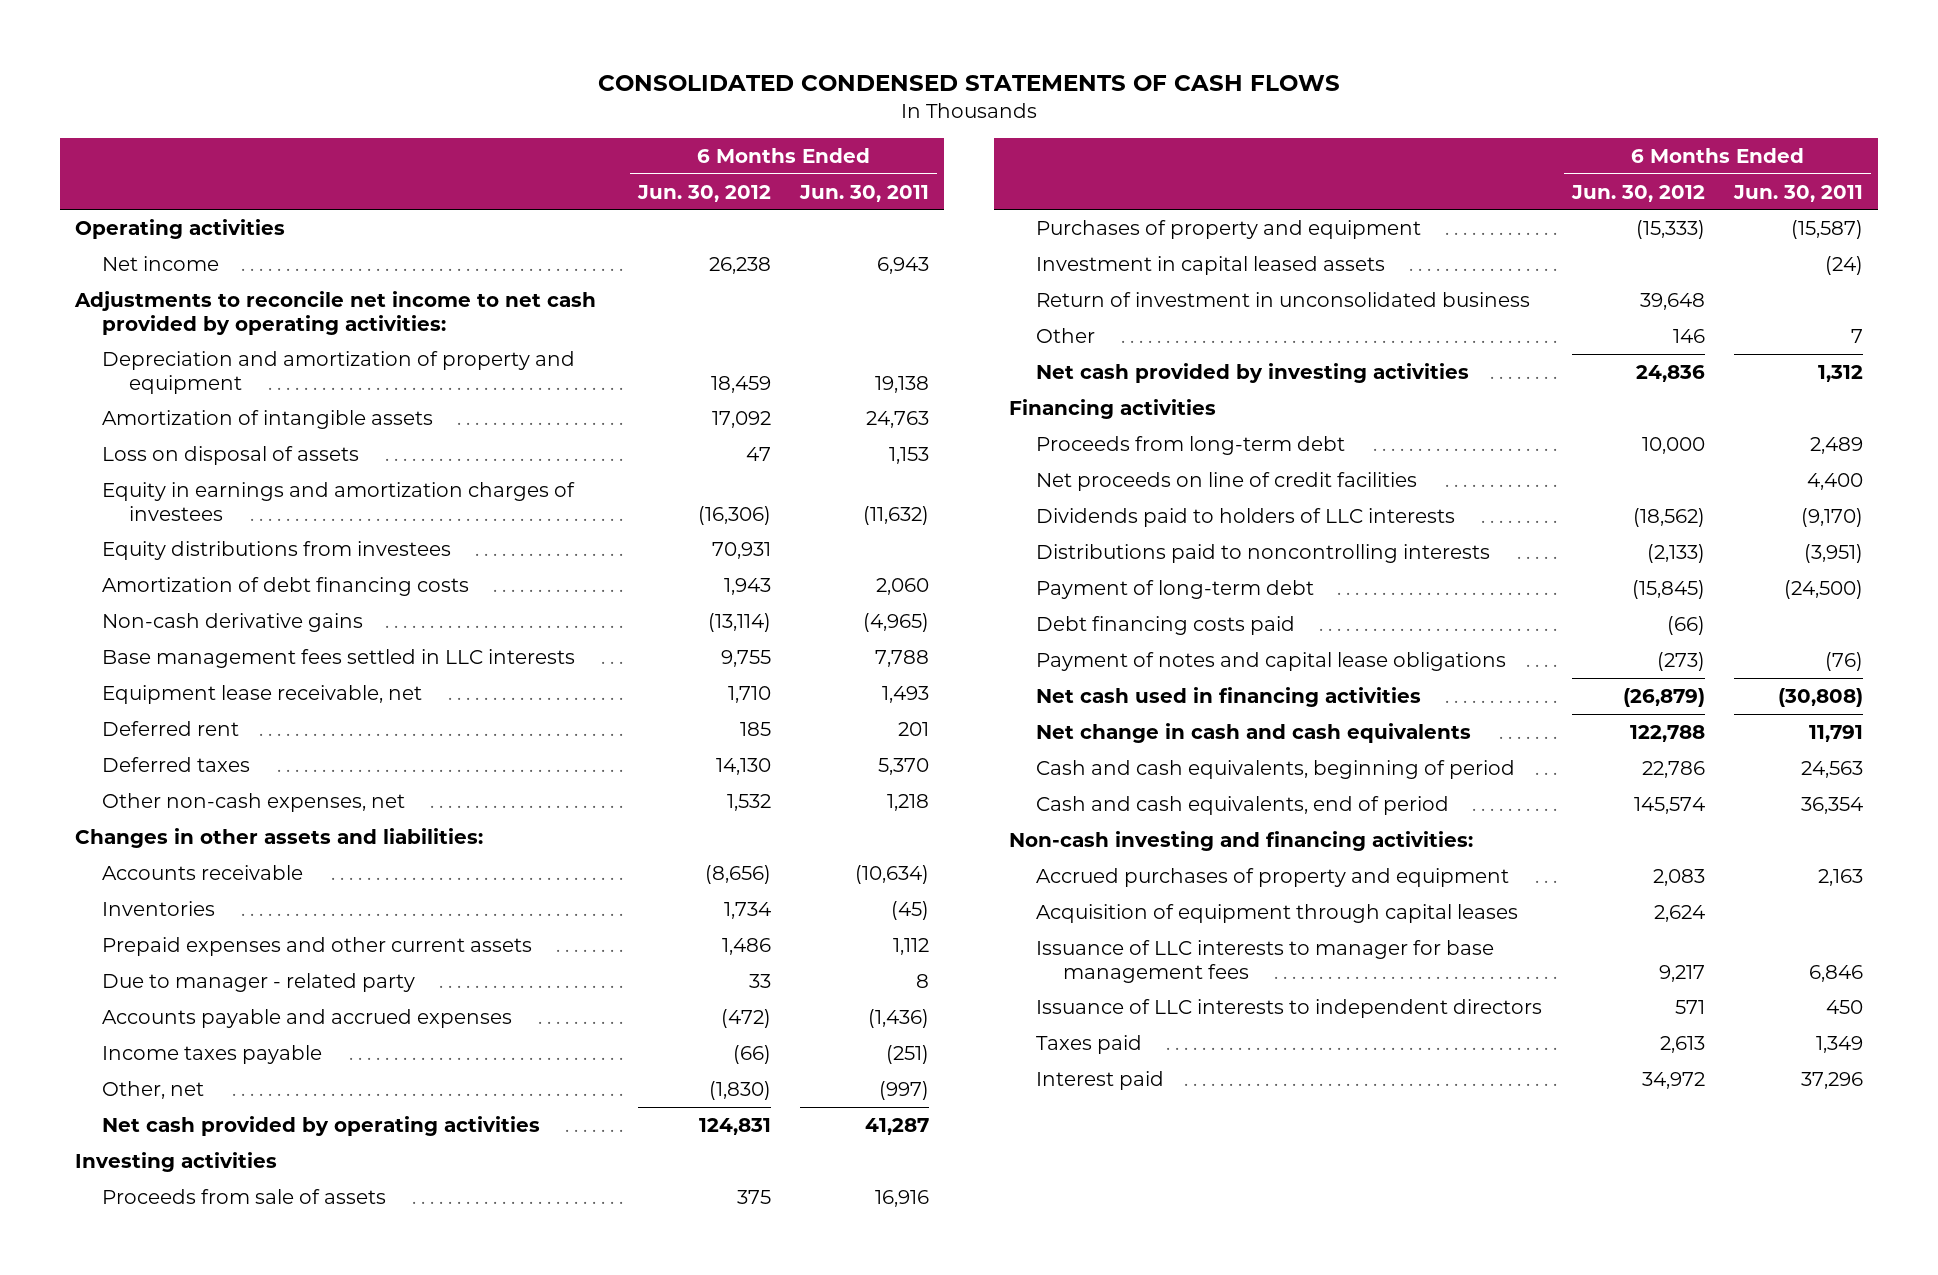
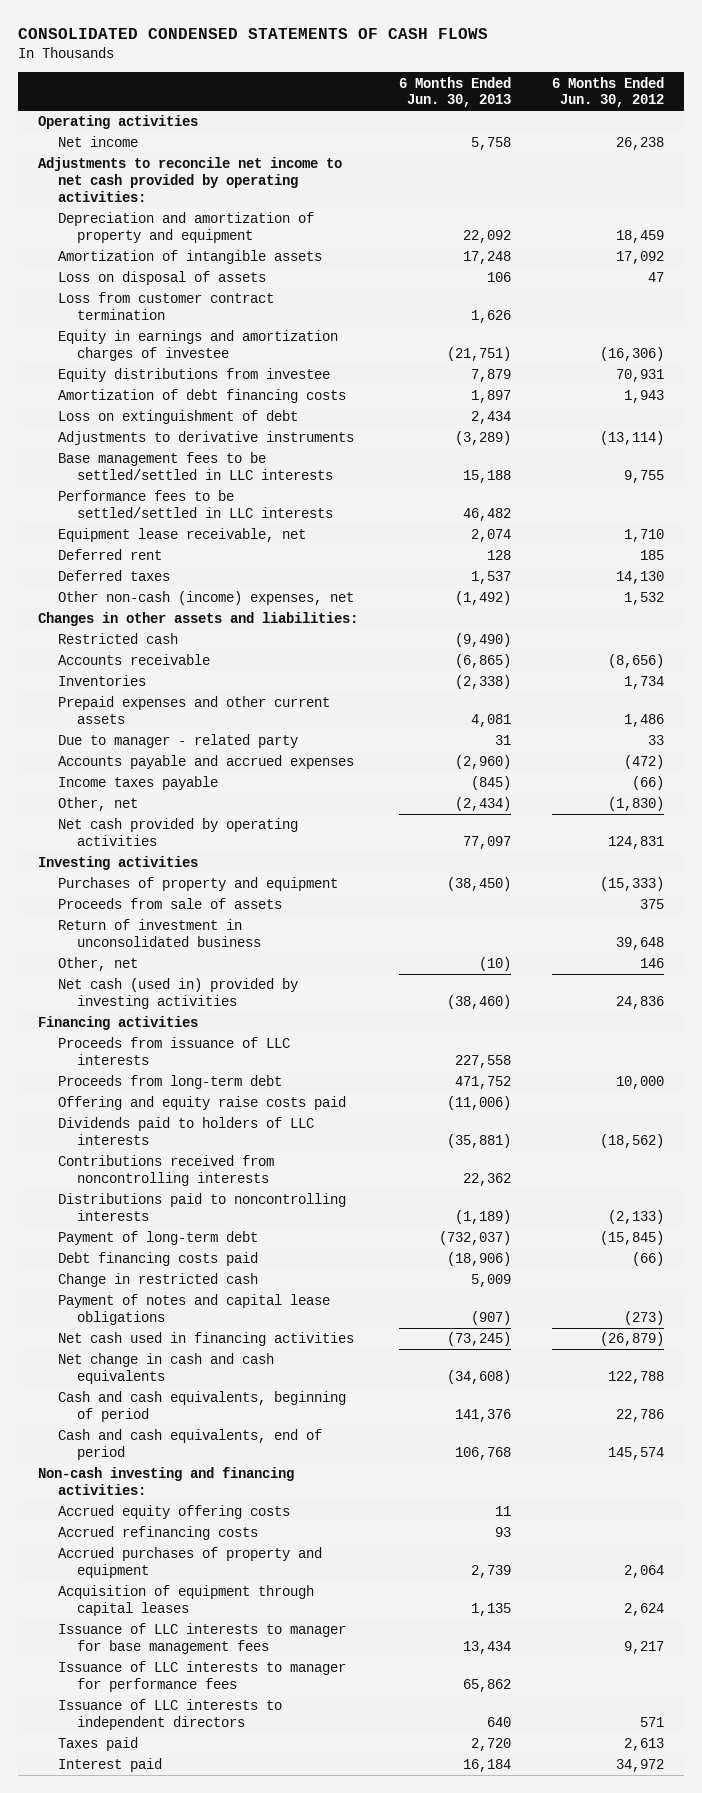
[799,184,930,202] Jun. 30, 2011 -> none
none -> [399,76,512,108] 6 Months Ended Jun. 30, 2013
none -> [57,292,274,320] Loss from customer contract termination
[102,481,576,521] Equity in earnings and amortization charges of investees -> [57,330,338,361] Equity in earnings and amortization charges of investee
[102,540,452,560] Equity distributions from investees -> [57,368,330,383] Equity distributions from investee
none -> [57,410,298,425] Loss on extinguishment of debt
[102,612,364,632] Non-cash derivative gains -> [57,431,354,446] Adjustments to derivative instruments
[102,648,576,668] Base management fees settled in LLC interests -> [57,452,334,480] Base management fees to be settled/settled in LLC interests
none -> [57,490,334,518] Performance fees to be settled/settled in LLC interests
[102,792,406,812] Other non-cash expenses, net -> [57,591,354,606] Other non-cash (income) expenses, net
none -> [57,633,178,645] Restricted cash
[1036,255,1386,275] Investment in capital leased assets -> none
[102,1188,387,1204] Proceeds from sale of assets -> [57,898,282,910] Proceeds from sale of assets
[1036,327,1096,343] Other -> [57,957,138,972] Other, net
[1036,362,1470,383] Net cash provided by investing activities -> [57,978,298,1009] Net cash (used in) provided by investing activities
none -> [57,1037,290,1065] Proceeds from issuance of LLC interests
[1036,471,1418,491] Net proceeds on line of credit facilities -> none
none -> [57,1096,346,1111] Offering and equity raise costs paid
none -> [57,1155,274,1186] Contributions received from noncontrolling interests
none -> [57,1273,258,1288] Change in restricted cash
none -> [57,1505,290,1520] Accrued equity offering costs
none -> [57,1526,258,1541] Accrued refinancing costs
[1652,868,1705,886] 2,083 -> [623,1564,664,1578] 2,064
none -> [57,1661,346,1692] Issuance of LLC interests to manager for performance fees

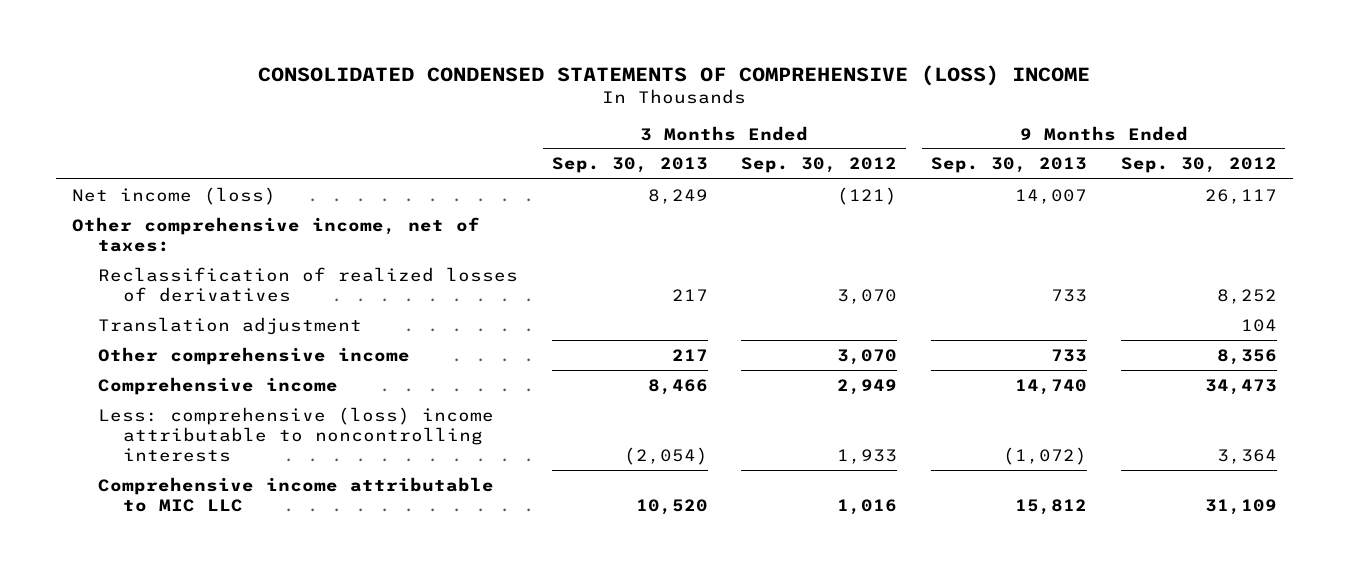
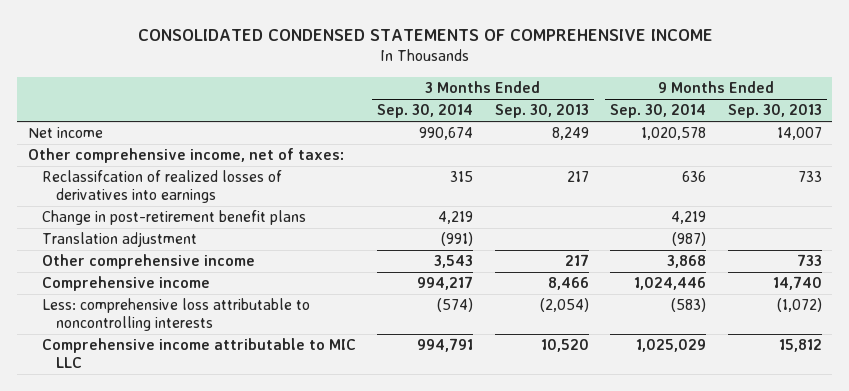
[258,64,1091,86] CONSOLIDATED CONDENSED STATEMENTS OF COMPREHENSIVE (LOSS) INCOME -> [137,28,713,41] CONSOLIDATED CONDENSED STATEMENTS OF COMPREHENSIVE INCOME
[741,157,898,174] Sep. 30, 2012 -> none
[1120,157,1277,174] Sep. 30, 2012 -> none
none -> [377,104,474,119] Sep. 30, 2014
none -> [610,104,707,119] Sep. 30, 2014
[72,186,277,205] Net income (loss) -> [27,127,103,139] Net income
[97,266,518,302] Reclassification of realized losses of derivatives -> [41,170,282,204] Reclassifcation of realized losses of derivatives into earnings
none -> [41,210,306,226] Change in post-retirement benefit plans
[97,406,494,463] Less: comprehensive (loss) income attributable to noncontrolling interests -> [41,298,310,332] Less: comprehensive loss attributable to noncontrolling interests

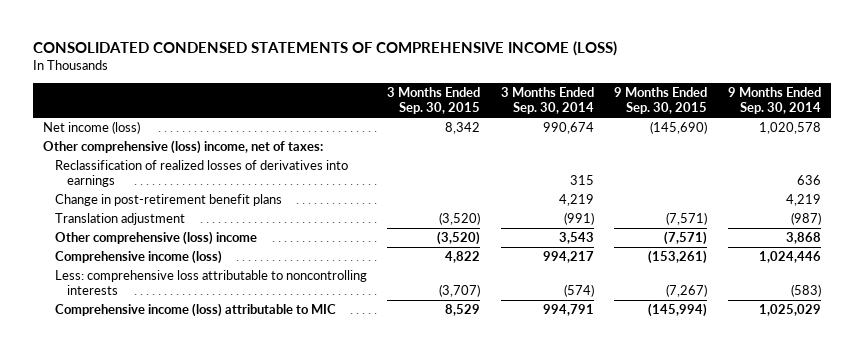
[137,28,713,41] CONSOLIDATED CONDENSED STATEMENTS OF COMPREHENSIVE INCOME -> [32,40,617,56] CONSOLIDATED CONDENSED STATEMENTS OF COMPREHENSIVE INCOME (LOSS)
[494,104,589,119] Sep. 30, 2013 -> none
[727,104,822,119] Sep. 30, 2013 -> none
none -> [387,87,481,115] 3 Months Ended Sep. 30, 2015
none -> [614,87,708,115] 9 Months Ended Sep. 30, 2015
[27,127,103,139] Net income -> [42,121,140,135] Net income (loss)
[27,148,344,164] Other comprehensive income, net of taxes: -> [42,140,323,155] Other comprehensive (loss) income, net of taxes:
[41,170,282,204] Reclassifcation of realized losses of derivatives into earnings -> [55,160,349,188] Reclassification of realized losses of derivatives into earnings
[41,254,255,270] Other comprehensive income -> [55,231,258,246] Other comprehensive (loss) income
[41,276,210,292] Comprehensive income -> [55,250,223,265] Comprehensive income (loss)
[41,338,356,369] Comprehensive income attributable to MIC LLC -> [55,303,337,318] Comprehensive income (loss) attributable to MIC

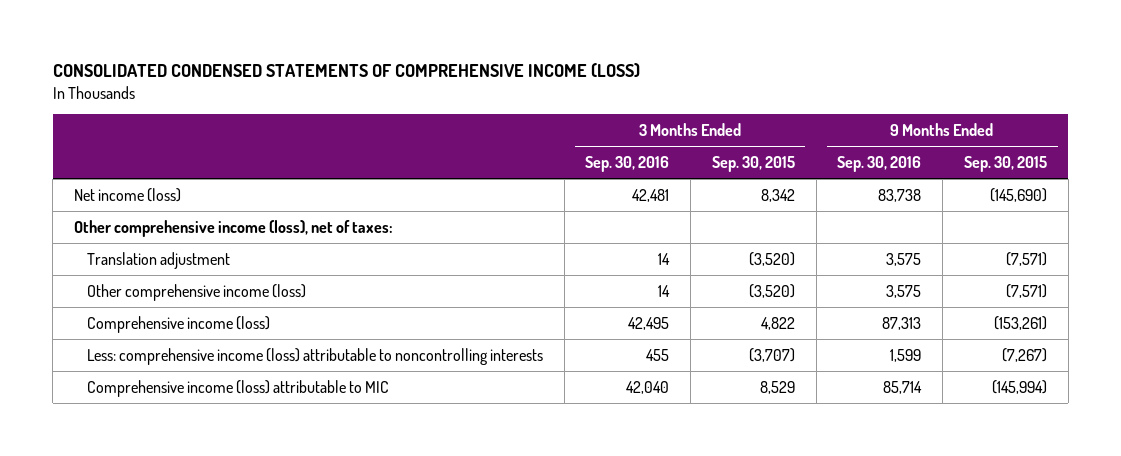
[500,87,594,115] 3 Months Ended Sep. 30, 2014 -> none
[727,87,821,115] 9 Months Ended Sep. 30, 2014 -> none
none -> [585,155,670,172] Sep. 30, 2016
none -> [837,155,922,172] Sep. 30, 2016
[55,160,349,188] Reclassification of realized losses of derivatives into earnings -> none
[55,194,283,207] Change in post-retirement benefit plans -> none
[42,140,323,155] Other comprehensive (loss) income, net of taxes: -> [74,219,394,237] Other comprehensive income (loss), net of taxes:
[55,231,258,246] Other comprehensive (loss) income -> [86,283,306,301] Other comprehensive income (loss)
[55,270,368,296] Less: comprehensive loss attributable to noncontrolling interests -> [86,347,543,365] Less: comprehensive income (loss) attributable to noncontrolling interests

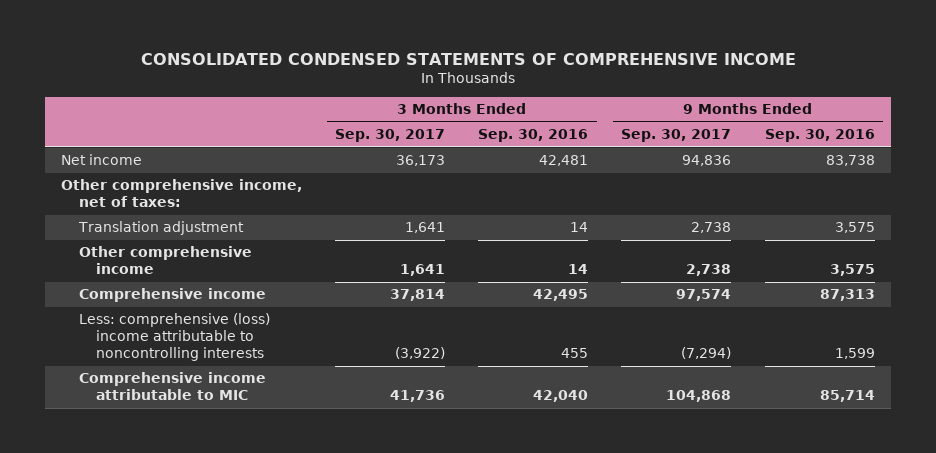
[52,63,640,79] CONSOLIDATED CONDENSED STATEMENTS OF COMPREHENSIVE INCOME (LOSS) -> [140,53,796,66] CONSOLIDATED CONDENSED STATEMENTS OF COMPREHENSIVE INCOME
[711,155,795,172] Sep. 30, 2015 -> none
[963,155,1047,172] Sep. 30, 2015 -> none
none -> [335,129,446,143] Sep. 30, 2017
none -> [621,129,732,143] Sep. 30, 2017
[74,187,182,202] Net income (loss) -> [61,154,143,166] Net income
[74,219,394,237] Other comprehensive income (loss), net of taxes: -> [61,179,303,208] Other comprehensive income, net of taxes:
[86,283,306,301] Other comprehensive income (loss) -> [78,246,252,275] Other comprehensive income
[86,315,270,333] Comprehensive income (loss) -> [78,288,266,303] Comprehensive income
[86,347,543,365] Less: comprehensive income (loss) attributable to noncontrolling interests -> [78,313,270,362] Less: comprehensive (loss) income attributable to noncontrolling interests
[86,379,389,397] Comprehensive income (loss) attributable to MIC -> [78,372,266,401] Comprehensive income attributable to MIC

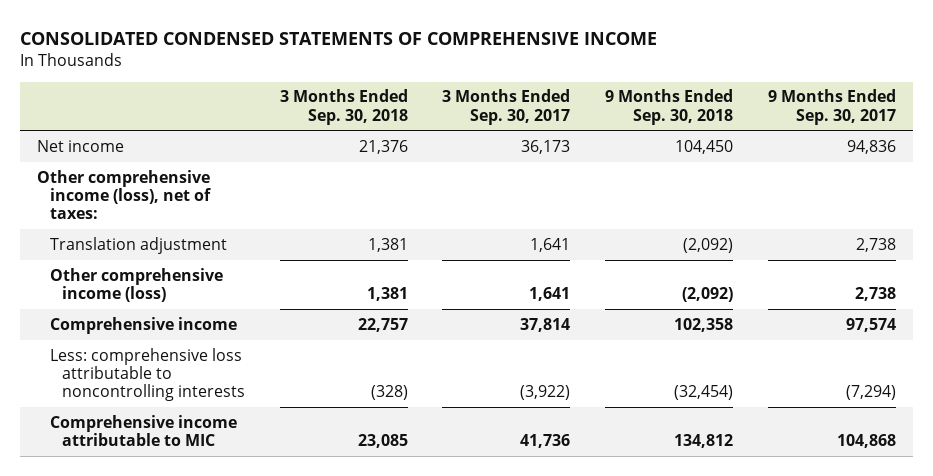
[478,129,589,143] Sep. 30, 2016 -> none
[764,129,875,143] Sep. 30, 2016 -> none
none -> [279,89,408,125] 3 Months Ended Sep. 30, 2018
none -> [605,89,734,125] 9 Months Ended Sep. 30, 2018
[61,179,303,208] Other comprehensive income, net of taxes: -> [37,169,211,220] Other comprehensive income (loss), net of taxes:
[78,246,252,275] Other comprehensive income -> [49,267,223,303] Other comprehensive income (loss)
[78,313,270,362] Less: comprehensive (loss) income attributable to noncontrolling interests -> [49,347,246,402] Less: comprehensive loss attributable to noncontrolling interests

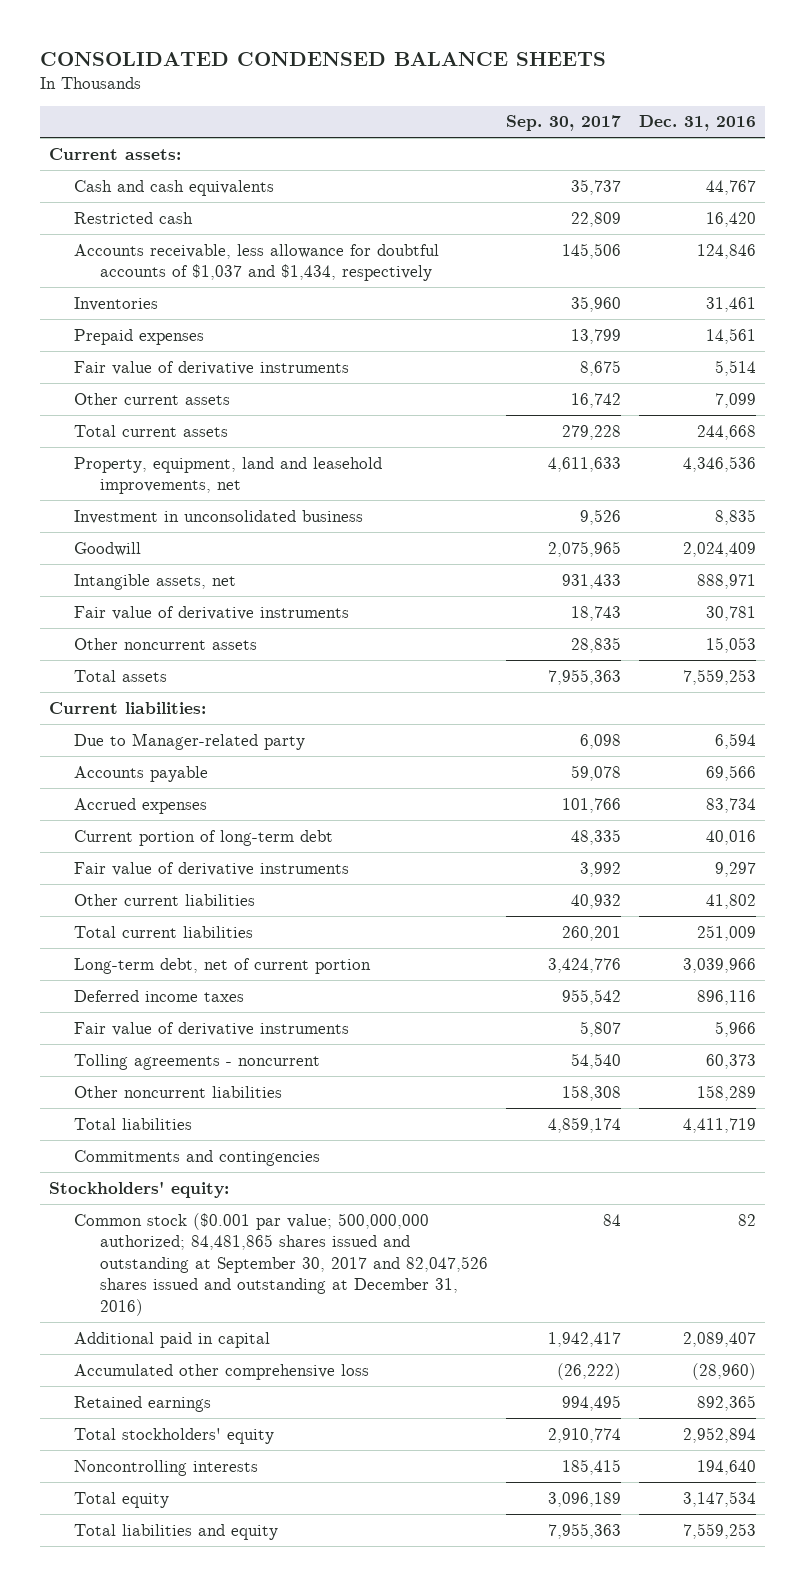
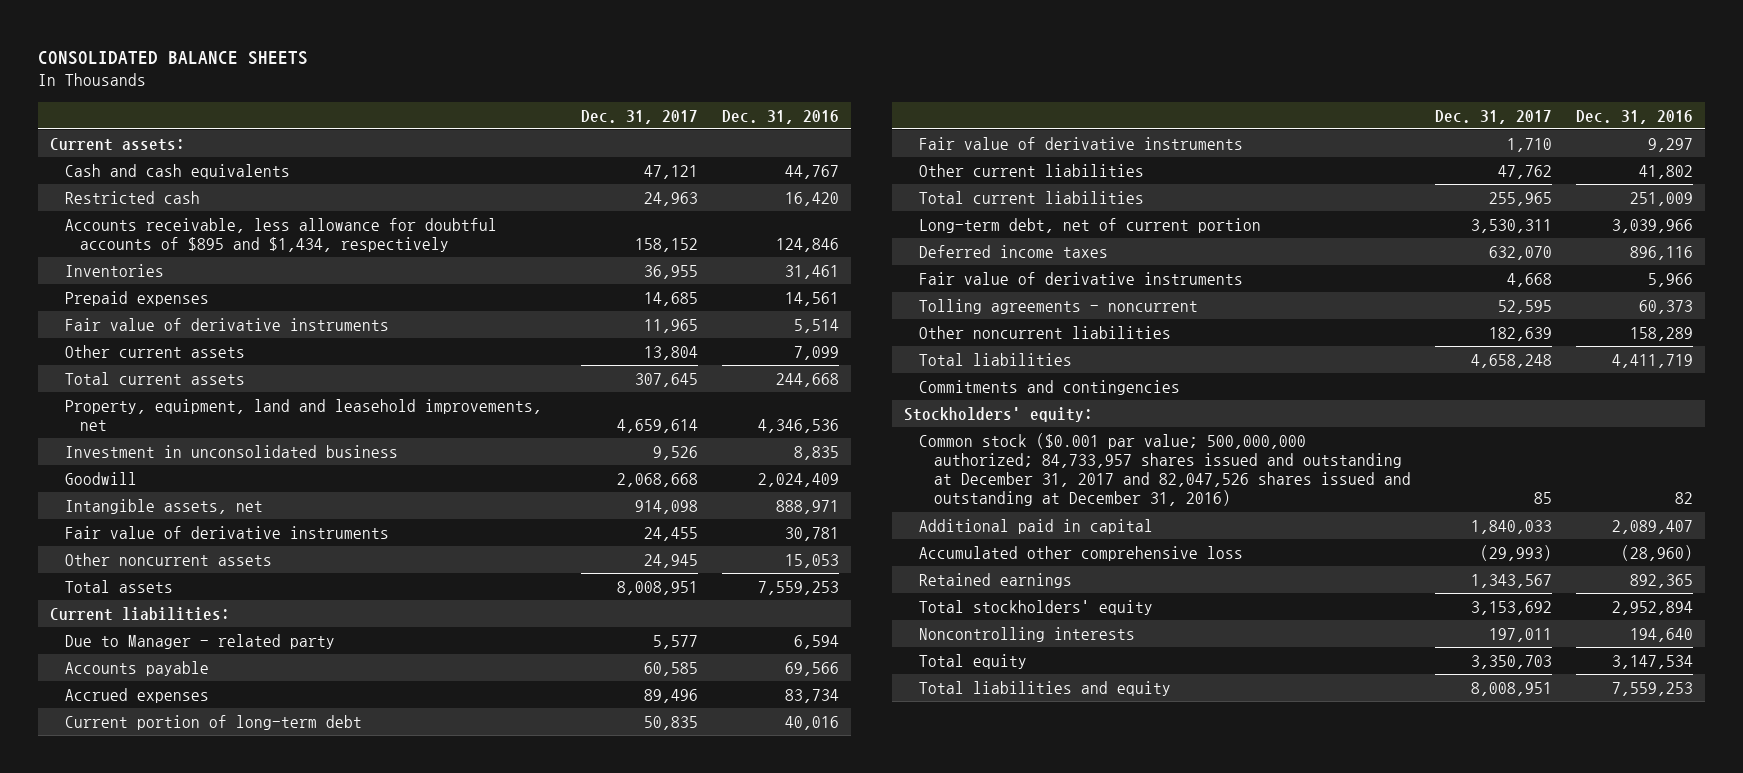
[40,52,607,67] CONSOLIDATED CONDENSED BALANCE SHEETS -> [37,51,308,66] CONSOLIDATED BALANCE SHEETS
[505,115,621,132] Sep. 30, 2017 -> none
none -> [580,109,698,124] Dec. 31, 2017
[74,243,440,282] Accounts receivable, less allowance for doubtful accounts of $1,037 and $1,434, respectively -> [64,217,497,252] Accounts receivable, less allowance for doubtful accounts of $895 and $1,434, respectively
[74,732,306,750] Due to Manager-related party -> [64,633,335,649] Due to Manager - related party
[74,1212,488,1317] Common stock ($0.001 par value; 500,000,000 authorized; 84,481,865 shares issued and outstanding at September 30, 2017 and 82,047,526 shares issued and outstanding at December 31, 2016) -> [918,432,1411,507] Common stock ($0.001 par value; 500,000,000 authorized; 84,733,957 shares issued and outstanding at December 31, 2017 and 82,047,526 shares issued and outstanding at December 31, 2016)

